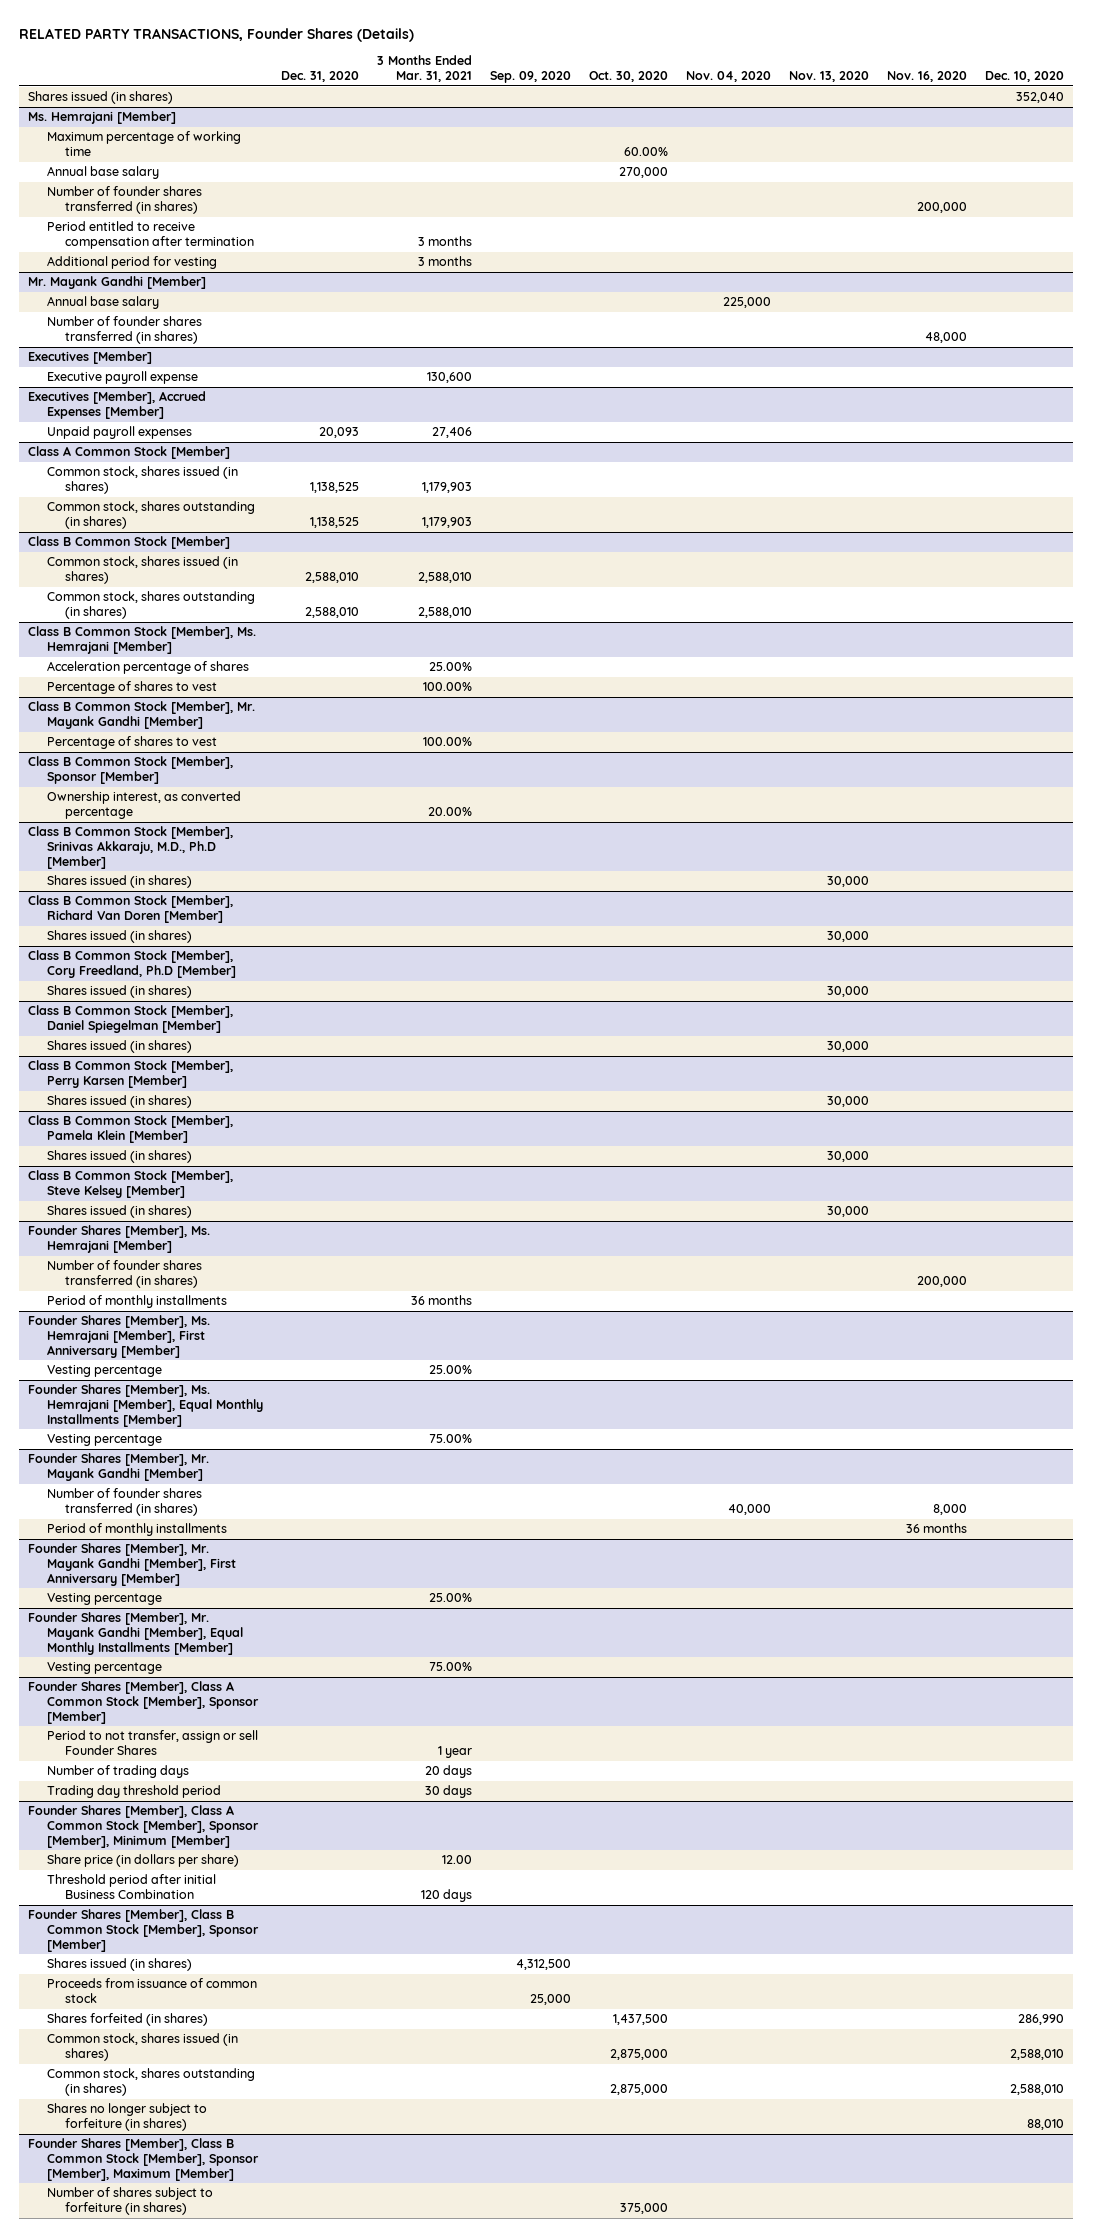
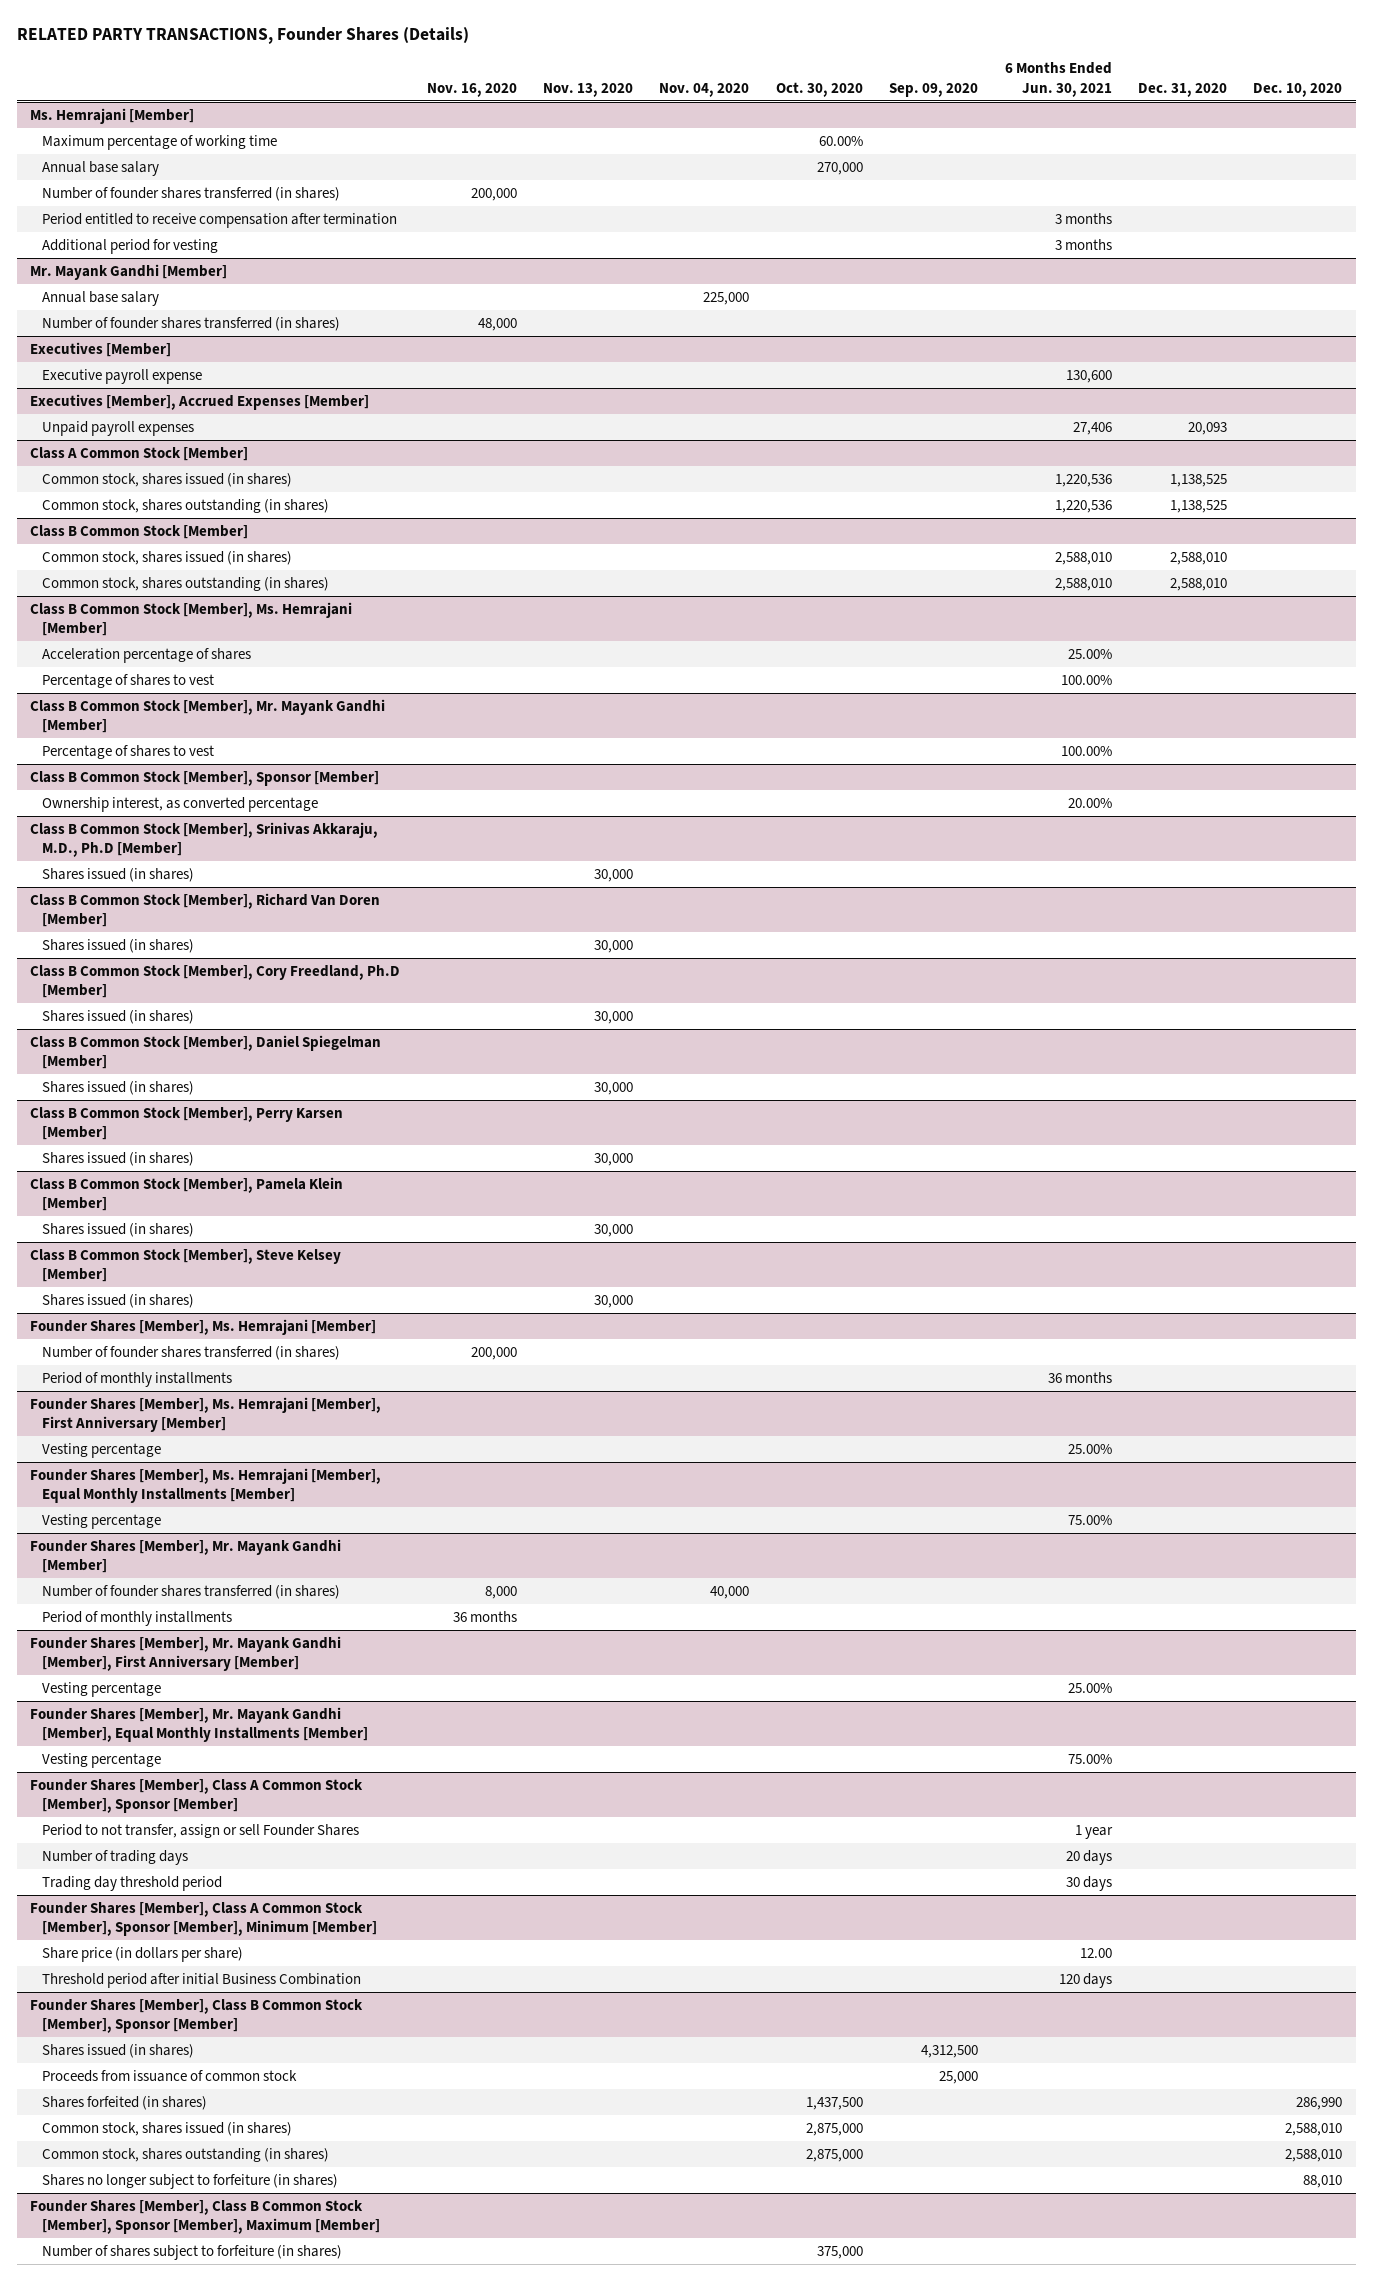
[376,55,472,83] 3 Months Ended Mar. 31, 2021 -> none
none -> [1004,62,1112,97] 6 Months Ended Jun. 30, 2021
[28,91,174,105] Shares issued (in shares) -> none

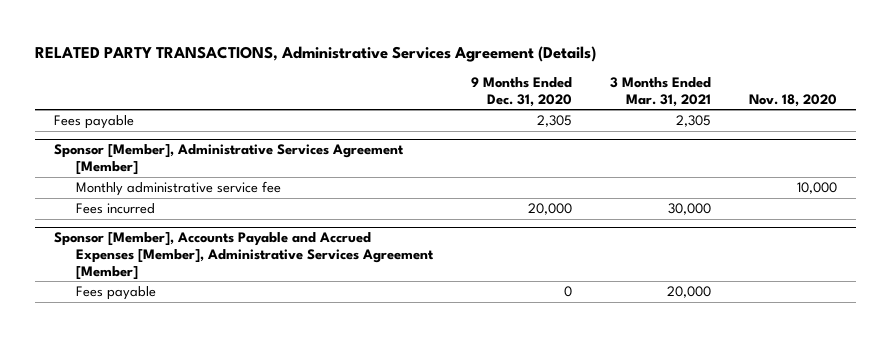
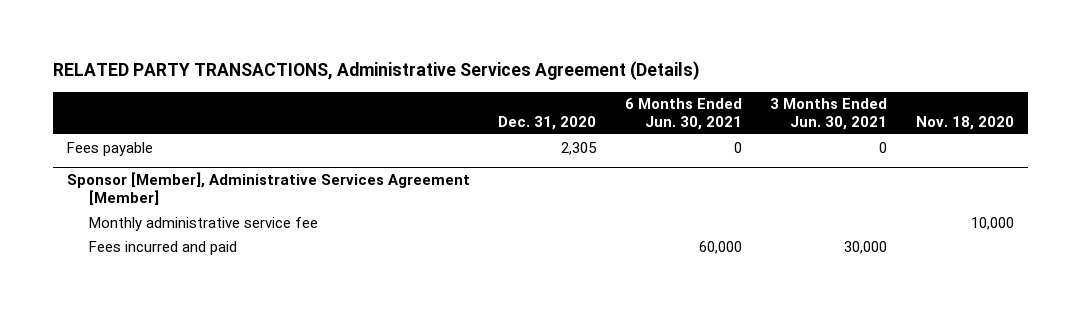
[470,77,572,107] 9 Months Ended Dec. 31, 2020 -> none
[609,77,711,107] 3 Months Ended Mar. 31, 2021 -> none
none -> [498,115,597,130] Dec. 31, 2020
none -> [624,98,742,130] 6 Months Ended Jun. 30, 2021
none -> [770,98,888,130] 3 Months Ended Jun. 30, 2021
[54,232,434,280] Sponsor [Member], Accounts Payable and Accrued Expenses [Member], Administrative Services Agreement [Member] -> none
[75,286,156,301] Fees payable -> none
[75,203,155,215] Fees incurred -> [89,240,238,255] Fees incurred and paid

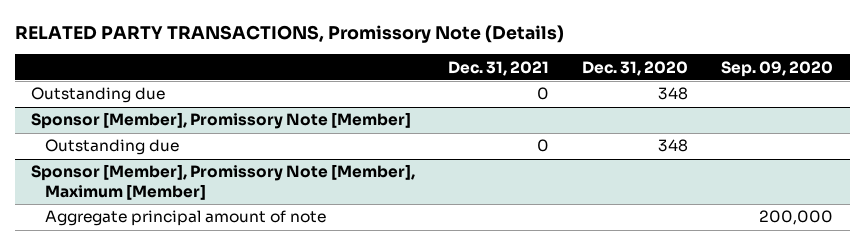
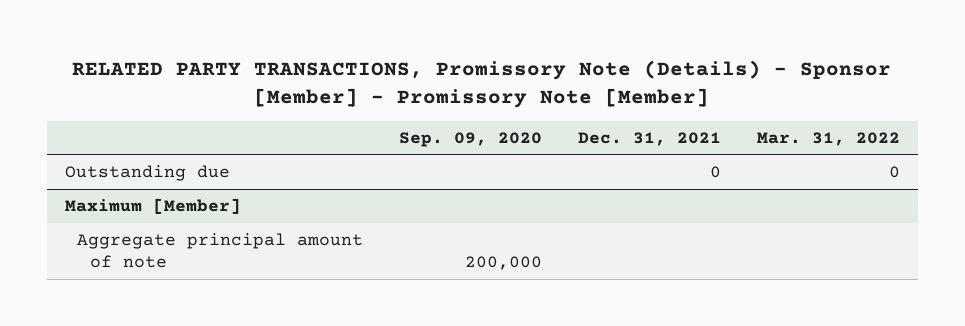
[14,24,564,43] RELATED PARTY TRANSACTIONS, Promissory Note (Details) -> [72,59,892,108] RELATED PARTY TRANSACTIONS, Promissory Note (Details) - Sponsor [Member] - Promissory Note [Member]
[582,60,689,76] Dec. 31, 2020 -> none
none -> [757,131,901,146] Mar. 31, 2022
[31,112,412,130] Sponsor [Member], Promissory Note [Member] -> none
[44,139,179,156] Outstanding due -> none
[31,164,416,200] Sponsor [Member], Promissory Note [Member], Maximum [Member] -> [64,198,241,215] Maximum [Member]

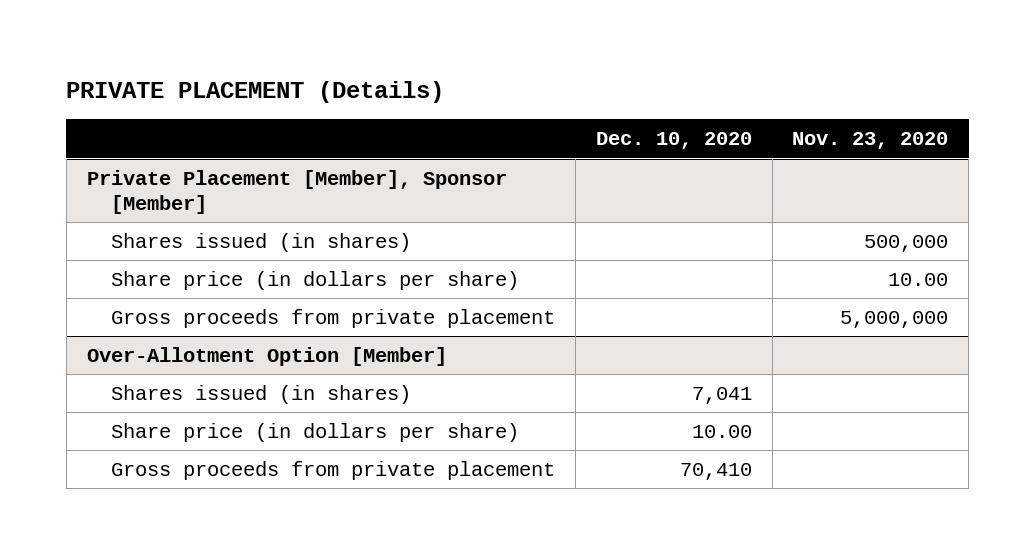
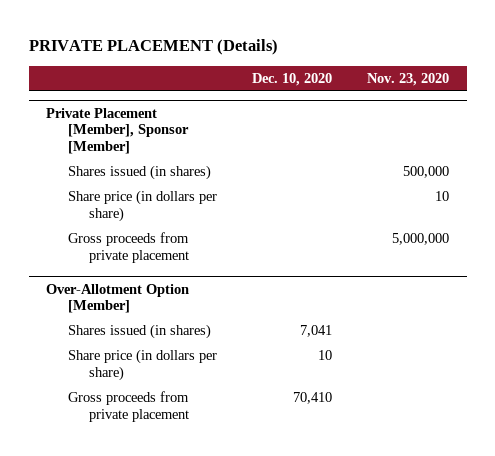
[888,273,949,287] 10.00 -> [435,191,450,202] 10
[691,425,752,439] 10.00 -> [317,350,332,361] 10

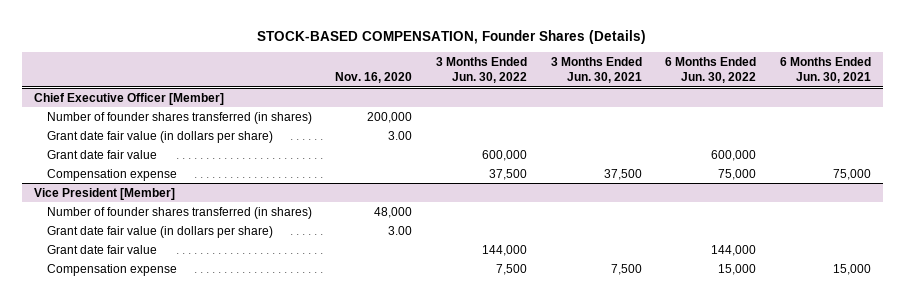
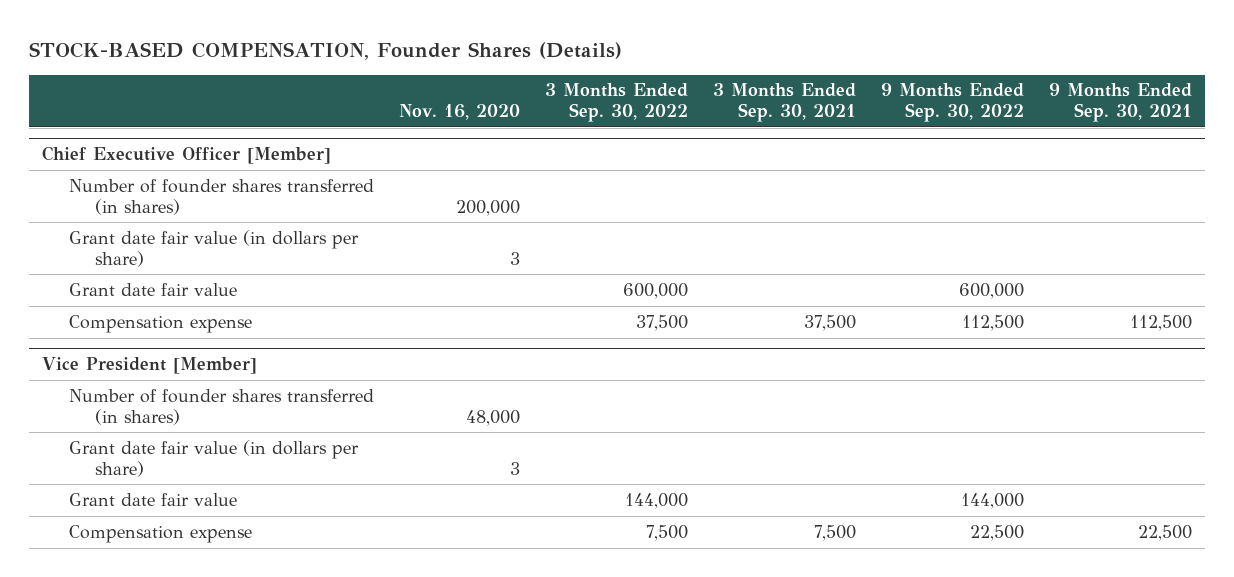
[435,57,527,84] 3 Months Ended Jun. 30, 2022 -> none
[550,57,642,84] 3 Months Ended Jun. 30, 2021 -> none
[665,57,757,84] 6 Months Ended Jun. 30, 2022 -> none
[779,57,871,84] 6 Months Ended Jun. 30, 2021 -> none
none -> [544,83,688,123] 3 Months Ended Sep. 30, 2022
none -> [713,83,857,123] 3 Months Ended Sep. 30, 2021
none -> [881,83,1025,123] 9 Months Ended Sep. 30, 2022
none -> [1049,83,1193,123] 9 Months Ended Sep. 30, 2021
[388,130,413,140] 3.00 -> [509,251,520,265] 3
[388,225,413,235] 3.00 -> [509,461,520,475] 3

